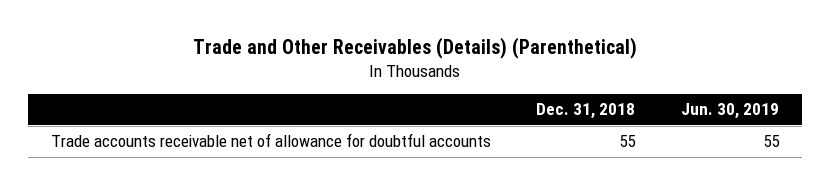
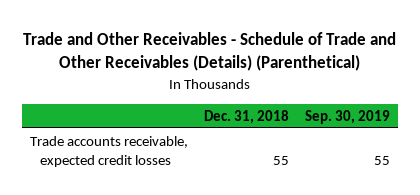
[192,37,637,60] Trade and Other Receivables (Details) (Parenthetical) -> [22,32,396,72] Trade and Other Receivables - Schedule of Trade and Other Receivables (Details) (Parenthetical)
[680,103,779,120] Jun. 30, 2019 -> none
none -> [304,109,390,124] Sep. 30, 2019
[50,133,491,148] Trade accounts receivable net of allowance for doubtful accounts -> [29,136,188,168] Trade accounts receivable, expected credit losses

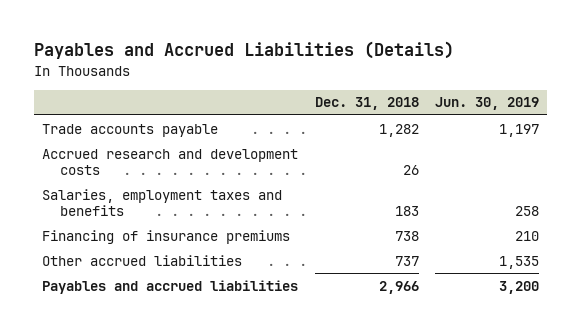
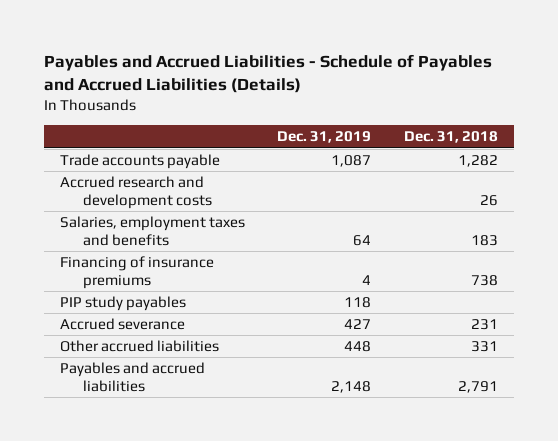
[34,41,455,60] Payables and Accrued Liabilities (Details) -> [44,54,493,94] Payables and Accrued Liabilities - Schedule of Payables and Accrued Liabilities (Details)
[434,97,539,111] Jun. 30, 2019 -> none
none -> [277,131,372,144] Dec. 31, 2019
none -> [60,295,187,311] PIP study payables
none -> [60,317,186,330] Accrued severance
[394,255,419,266] 737 -> [470,340,498,352] 331
[378,280,419,294] 2,966 -> [457,381,498,394] 2,791

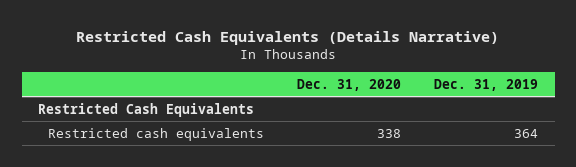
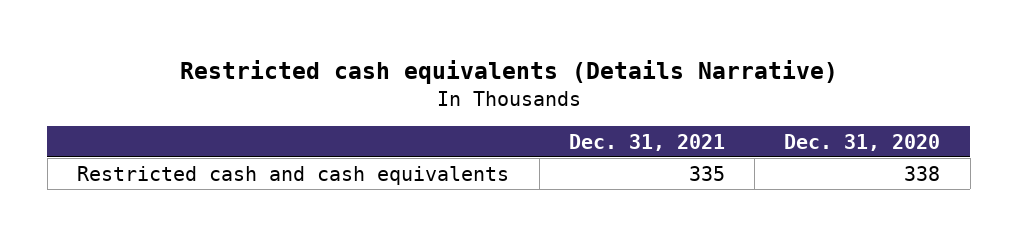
[76,30,500,45] Restricted Cash Equivalents (Details Narrative) -> [179,59,838,84] Restricted cash equivalents (Details Narrative)
[434,79,539,92] Dec. 31, 2019 -> none
none -> [568,133,725,151] Dec. 31, 2021
[38,102,255,117] Restricted Cash Equivalents -> none
[47,127,264,141] Restricted cash equivalents -> [77,165,510,185] Restricted cash and cash equivalents

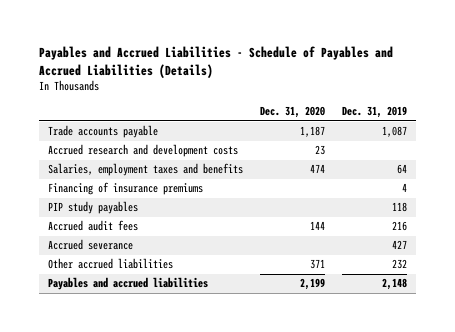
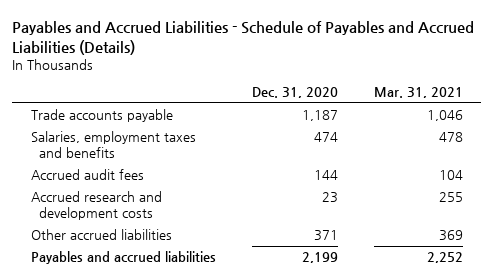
[342,106,408,119] Dec. 31, 2019 -> none
none -> [374,87,464,99] Mar. 31, 2021
[47,182,203,196] Financing of insurance premiums -> none
[47,201,138,215] PIP study payables -> none
[47,239,133,251] Accrued severance -> none
[47,144,238,158] Accrued research and development costs -> [30,191,162,221] Accrued research and development costs

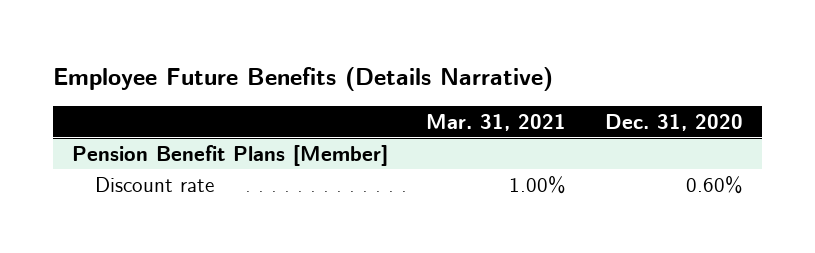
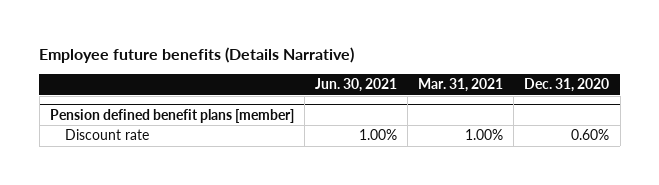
[52,67,553,92] Employee Future Benefits (Details Narrative) -> [39,47,355,64] Employee future benefits (Details Narrative)
none -> [314,78,397,93] Jun. 30, 2021
[72,144,389,166] Pension Benefit Plans [Member] -> [49,108,294,123] Pension defined benefit plans [member]

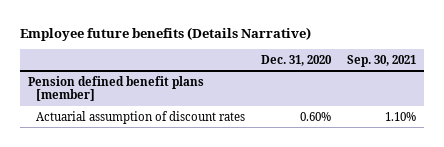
[314,78,397,93] Jun. 30, 2021 -> none
[418,78,504,93] Mar. 31, 2021 -> none
none -> [346,54,416,67] Sep. 30, 2021
[64,129,149,141] Discount rate -> [36,110,246,124] Actuarial assumption of discount rates

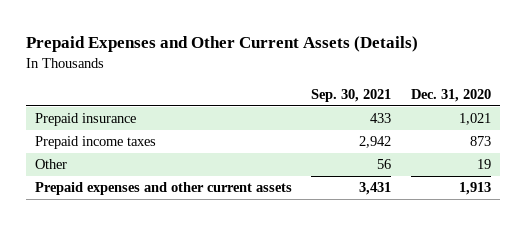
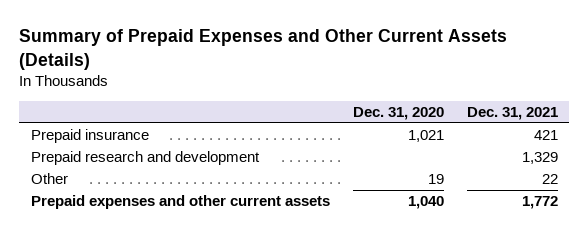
[25,36,418,53] Prepaid Expenses and Other Current Assets (Details) -> [18,29,507,70] Summary of Prepaid Expenses and Other Current Assets (Details)
[311,88,392,102] Sep. 30, 2021 -> none
none -> [466,107,558,121] Dec. 31, 2021
[35,136,157,150] Prepaid income taxes -> none
none -> [30,150,260,165] Prepaid research and development
[458,182,491,196] 1,913 -> [407,195,444,209] 1,040

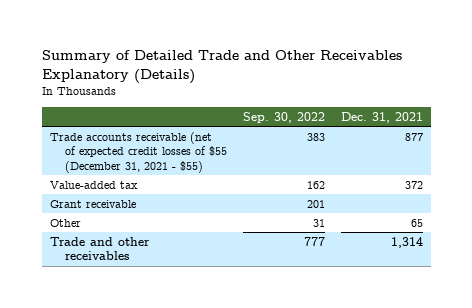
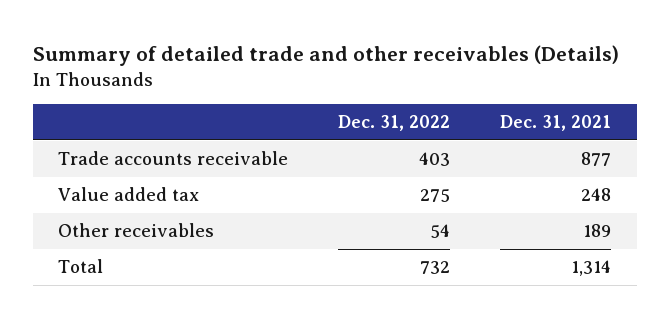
[41,50,402,84] Summary of Detailed Trade and Other Receivables Explanatory (Details) -> [32,44,619,66] Summary of detailed trade and other receivables (Details)
[242,111,325,123] Sep. 30, 2022 -> none
none -> [338,115,451,132] Dec. 31, 2022
[49,199,136,208] Grant receivable -> none
[49,131,228,173] Trade accounts receivable (net of expected credit losses of $55 (December 31, 2021 - $55) -> [57,151,288,166] Trade accounts receivable
[49,180,138,189] Value-added tax -> [57,187,199,202] Value added tax
[404,180,423,189] 372 -> [581,188,612,202] 248
[49,218,81,227] Other -> [57,223,214,238] Other receivables
[410,218,423,227] 65 -> [583,224,612,238] 189
[49,236,150,261] Trade and other receivables -> [57,259,103,274] Total

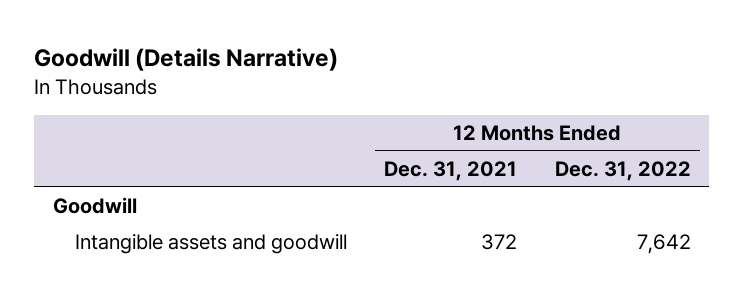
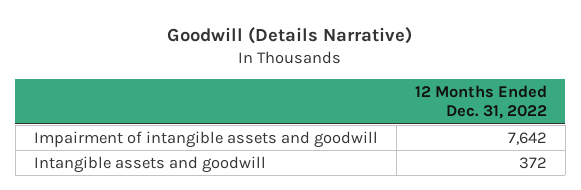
[384,161,518,182] Dec. 31, 2021 -> none
[53,197,138,215] Goodwill -> none
none -> [33,130,378,148] Impairment of intangible assets and goodwill
[636,234,691,255] 7,642 -> [518,156,547,169] 372

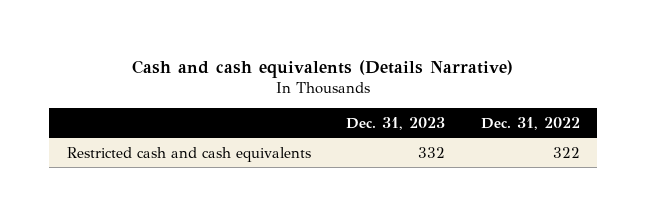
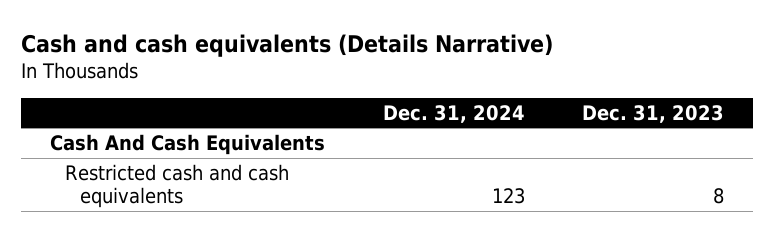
[480,116,580,130] Dec. 31, 2022 -> none
none -> [382,104,525,123] Dec. 31, 2024
none -> [50,133,326,155] Cash And Cash Equivalents
[418,146,446,158] 332 -> [713,187,725,204] 8

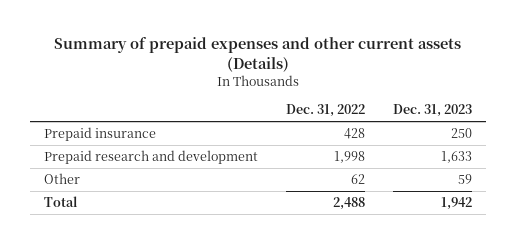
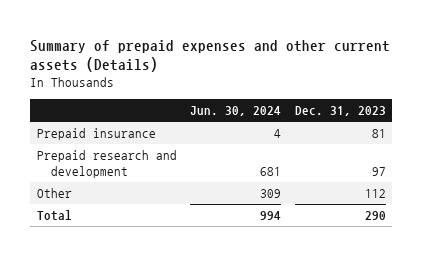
[285,104,365,118] Dec. 31, 2022 -> none
none -> [190,106,282,117] Jun. 30, 2024
[451,128,473,139] 250 -> [371,129,386,139] 81
[441,151,473,164] 1,633 -> [371,167,386,177] 97
[458,174,473,185] 59 -> [364,189,386,199] 112
[441,197,473,211] 1,942 -> [364,211,386,221] 290

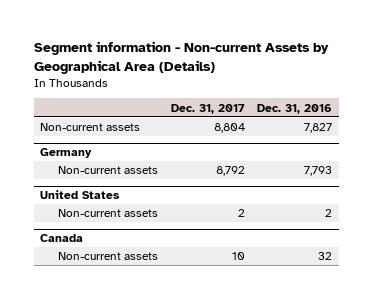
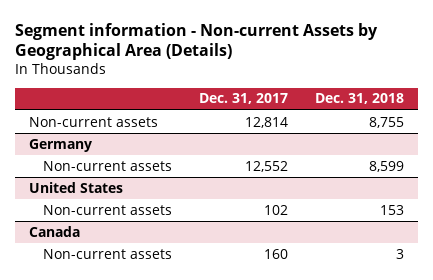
[257,103,333,114] Dec. 31, 2016 -> none
none -> [315,93,405,105] Dec. 31, 2018
[213,123,245,134] 8,804 -> [244,116,288,128] 12,814
[215,166,245,177] 8,792 -> [244,160,288,172] 12,552
[237,209,245,218] 2 -> [263,204,288,215] 102
[231,252,245,261] 10 -> [263,248,288,259] 160

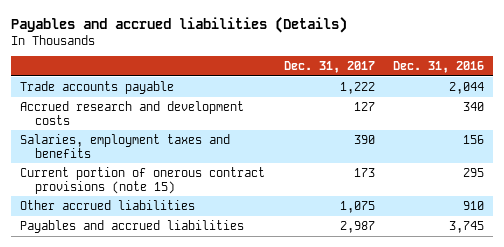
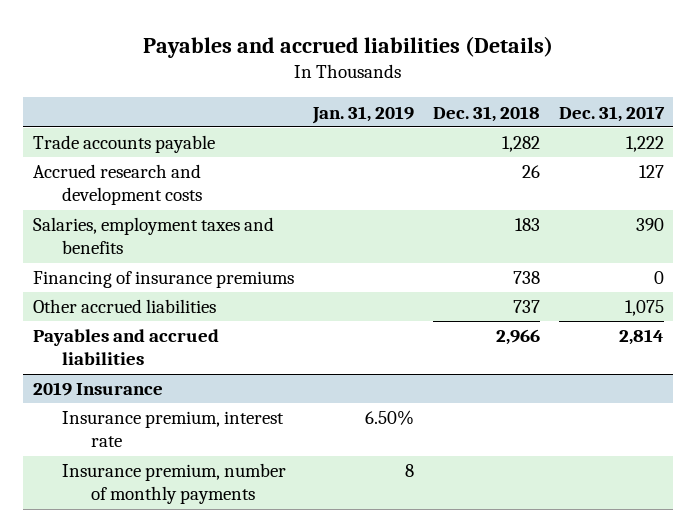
[393,61,485,74] Dec. 31, 2016 -> none
none -> [311,105,414,124] Jan. 31, 2019
none -> [432,105,540,122] Dec. 31, 2018
[19,166,265,194] Current portion of onerous contract provisions (note 15) -> none
none -> [32,271,294,289] Financing of insurance premiums
[339,220,375,233] 2,987 -> [618,329,664,346] 2,814
none -> [32,382,163,397] 2019 Insurance
none -> [61,411,284,448] Insurance premium, interest rate
none -> [61,463,286,505] Insurance premium, number of monthly payments

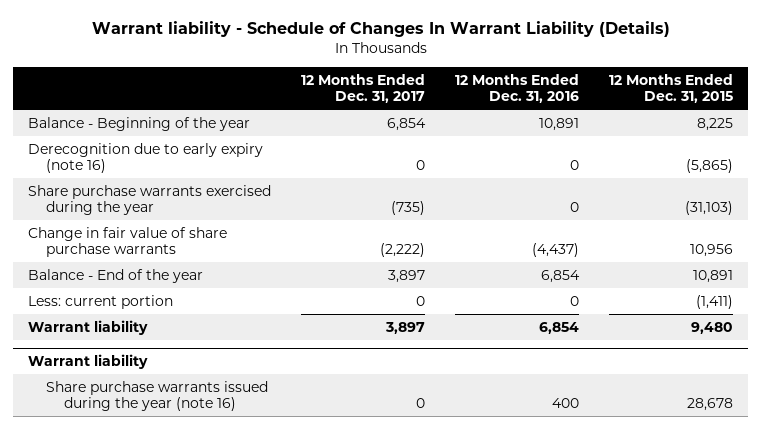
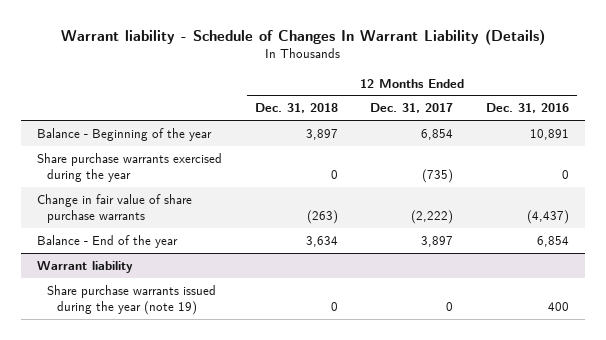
[609,73,734,104] 12 Months Ended Dec. 31, 2015 -> none
none -> [254,103,338,114] Dec. 31, 2018
[27,142,263,174] Derecognition due to early expiry (note 16) -> none
[27,294,173,309] Less: current portion -> none
[27,319,148,335] Warrant liability -> none
[45,380,268,412] Share purchase warrants issued during the year (note 16) -> [46,284,216,316] Share purchase warrants issued during the year (note 19)

